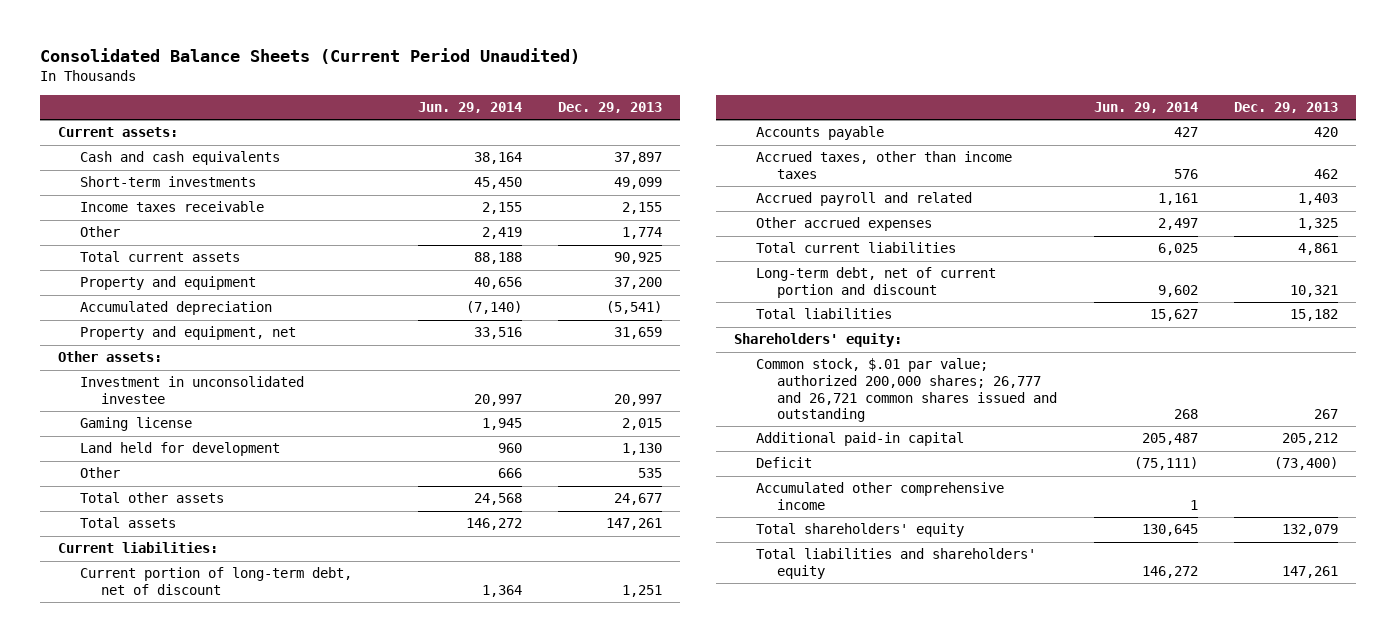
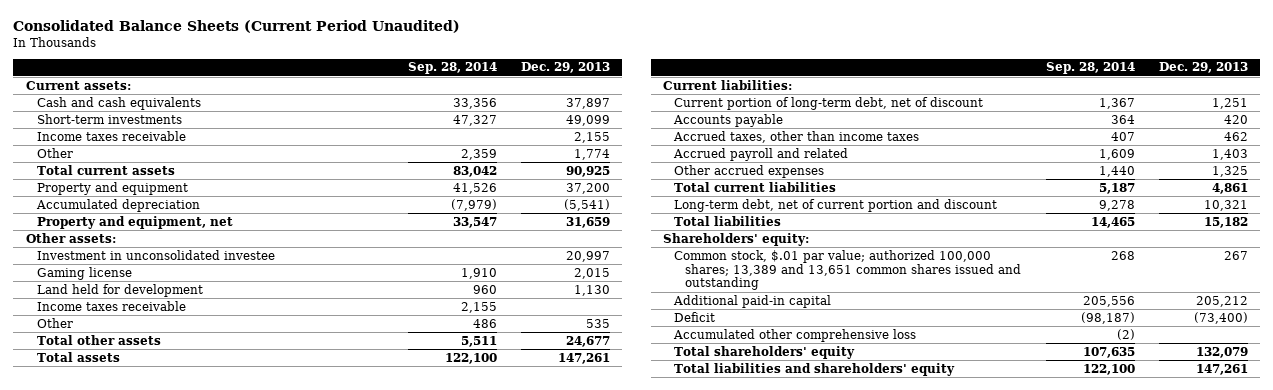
[417,102,522,114] Jun. 29, 2014 -> none
none -> [407,62,497,75] Sep. 28, 2014
none -> [36,300,186,311] Income taxes receivable
[755,358,1058,423] Common stock, $.01 par value; authorized 200,000 shares; 26,777 and 26,721 common shares issued and outstanding -> [674,249,1022,291] Common stock, $.01 par value; authorized 100,000 shares; 13,389 and 13,651 common shares issued and outstanding
[755,482,1004,511] Accumulated other comprehensive income -> [673,328,917,342] Accumulated other comprehensive loss

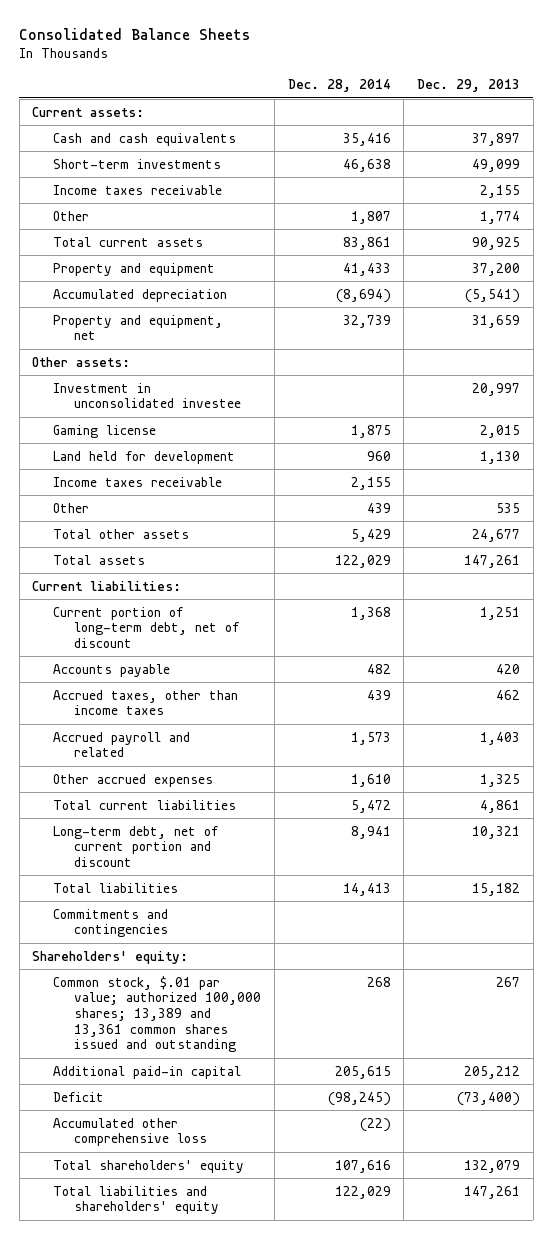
[13,20,461,34] Consolidated Balance Sheets (Current Period Unaudited) -> [19,28,251,41] Consolidated Balance Sheets
[407,62,497,75] Sep. 28, 2014 -> none
none -> [287,79,391,93] Dec. 28, 2014
none -> [53,908,169,938] Commitments and contingencies
[674,249,1022,291] Common stock, $.01 par value; authorized 100,000 shares; 13,389 and 13,651 common shares issued and outstanding -> [53,975,262,1053] Common stock, $.01 par value; authorized 100,000 shares; 13,389 and 13,361 common shares issued and outstanding

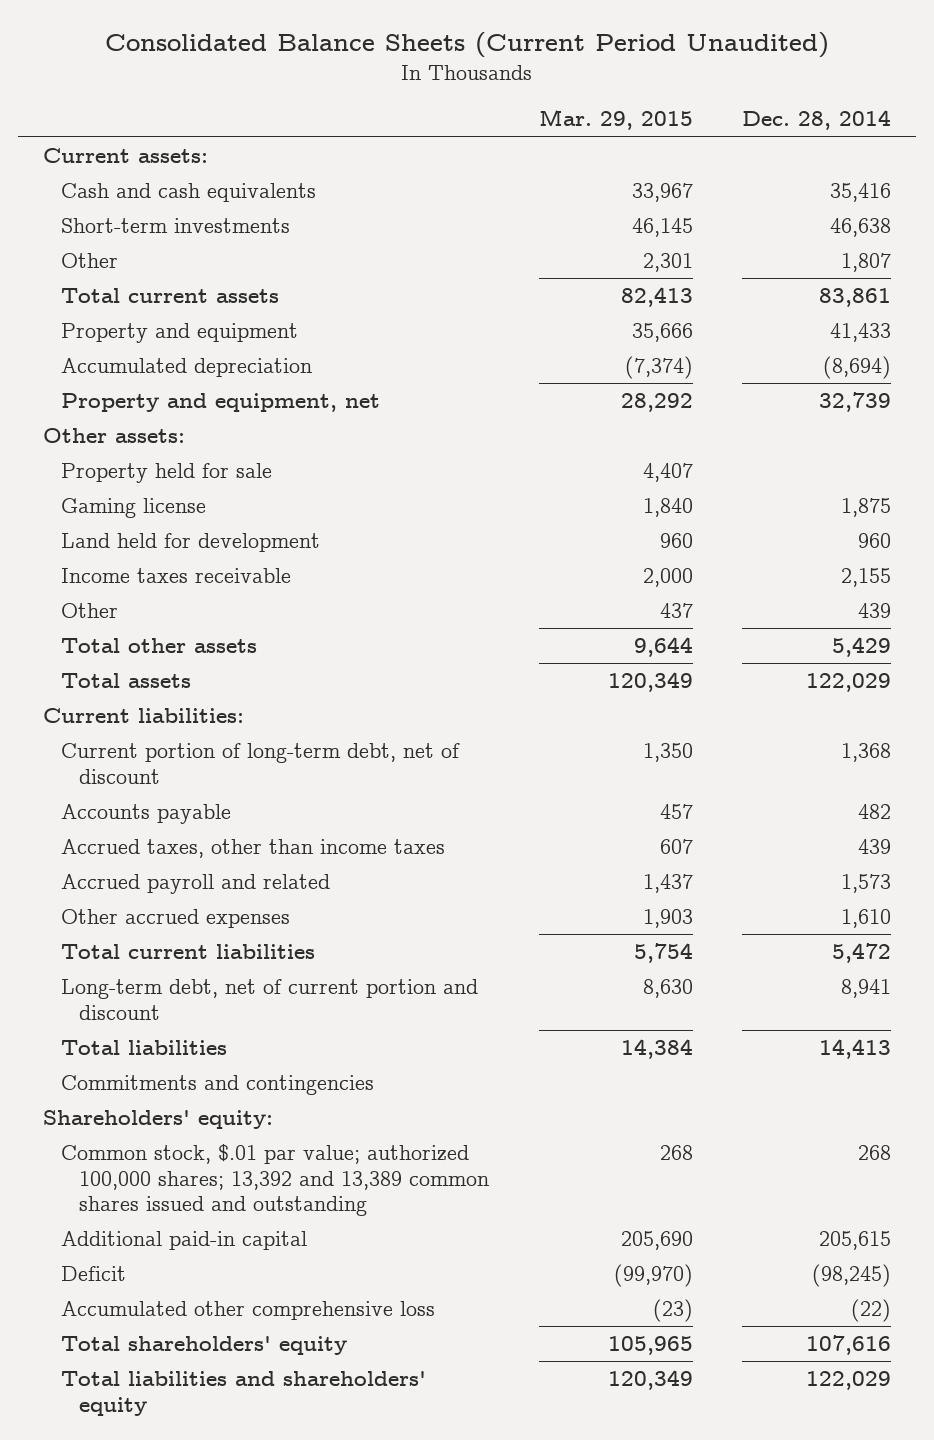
[19,28,251,41] Consolidated Balance Sheets -> [105,32,830,59] Consolidated Balance Sheets (Current Period Unaudited)
[417,79,521,93] Dec. 29, 2013 -> none
none -> [538,109,693,131] Mar. 29, 2015
[53,184,223,195] Income taxes receivable -> none
[53,382,242,409] Investment in unconsolidated investee -> none
none -> [61,462,273,483] Property held for sale
[53,975,262,1053] Common stock, $.01 par value; authorized 100,000 shares; 13,389 and 13,361 common shares issued and outstanding -> [61,1143,490,1217] Common stock, $.01 par value; authorized 100,000 shares; 13,392 and 13,389 common shares issued and outstanding

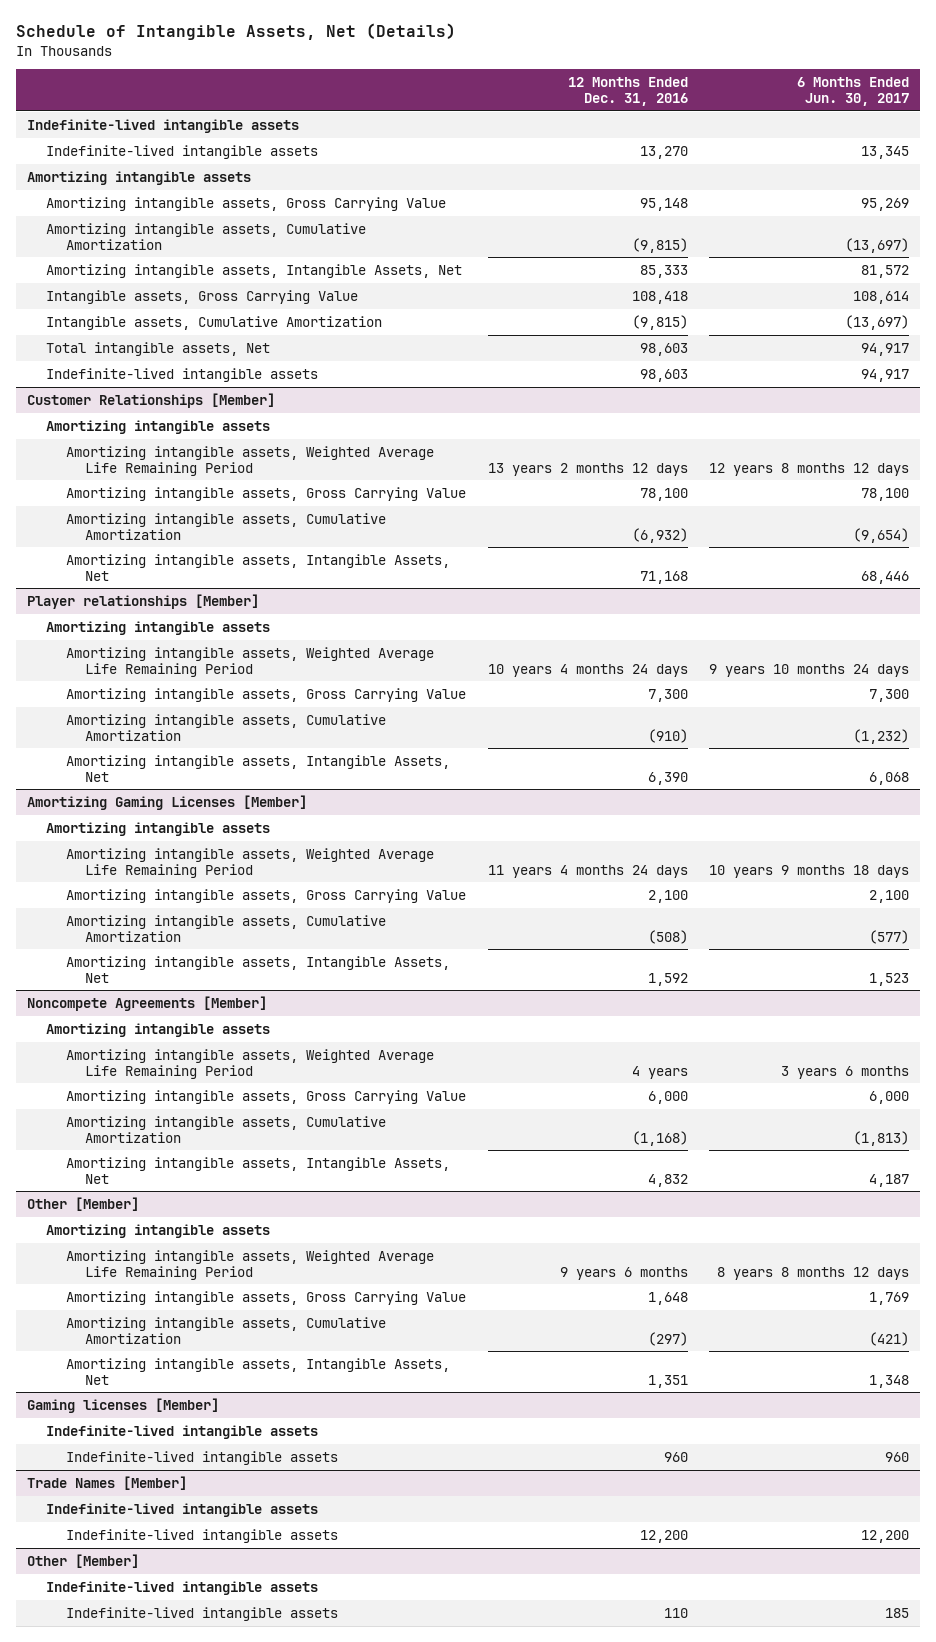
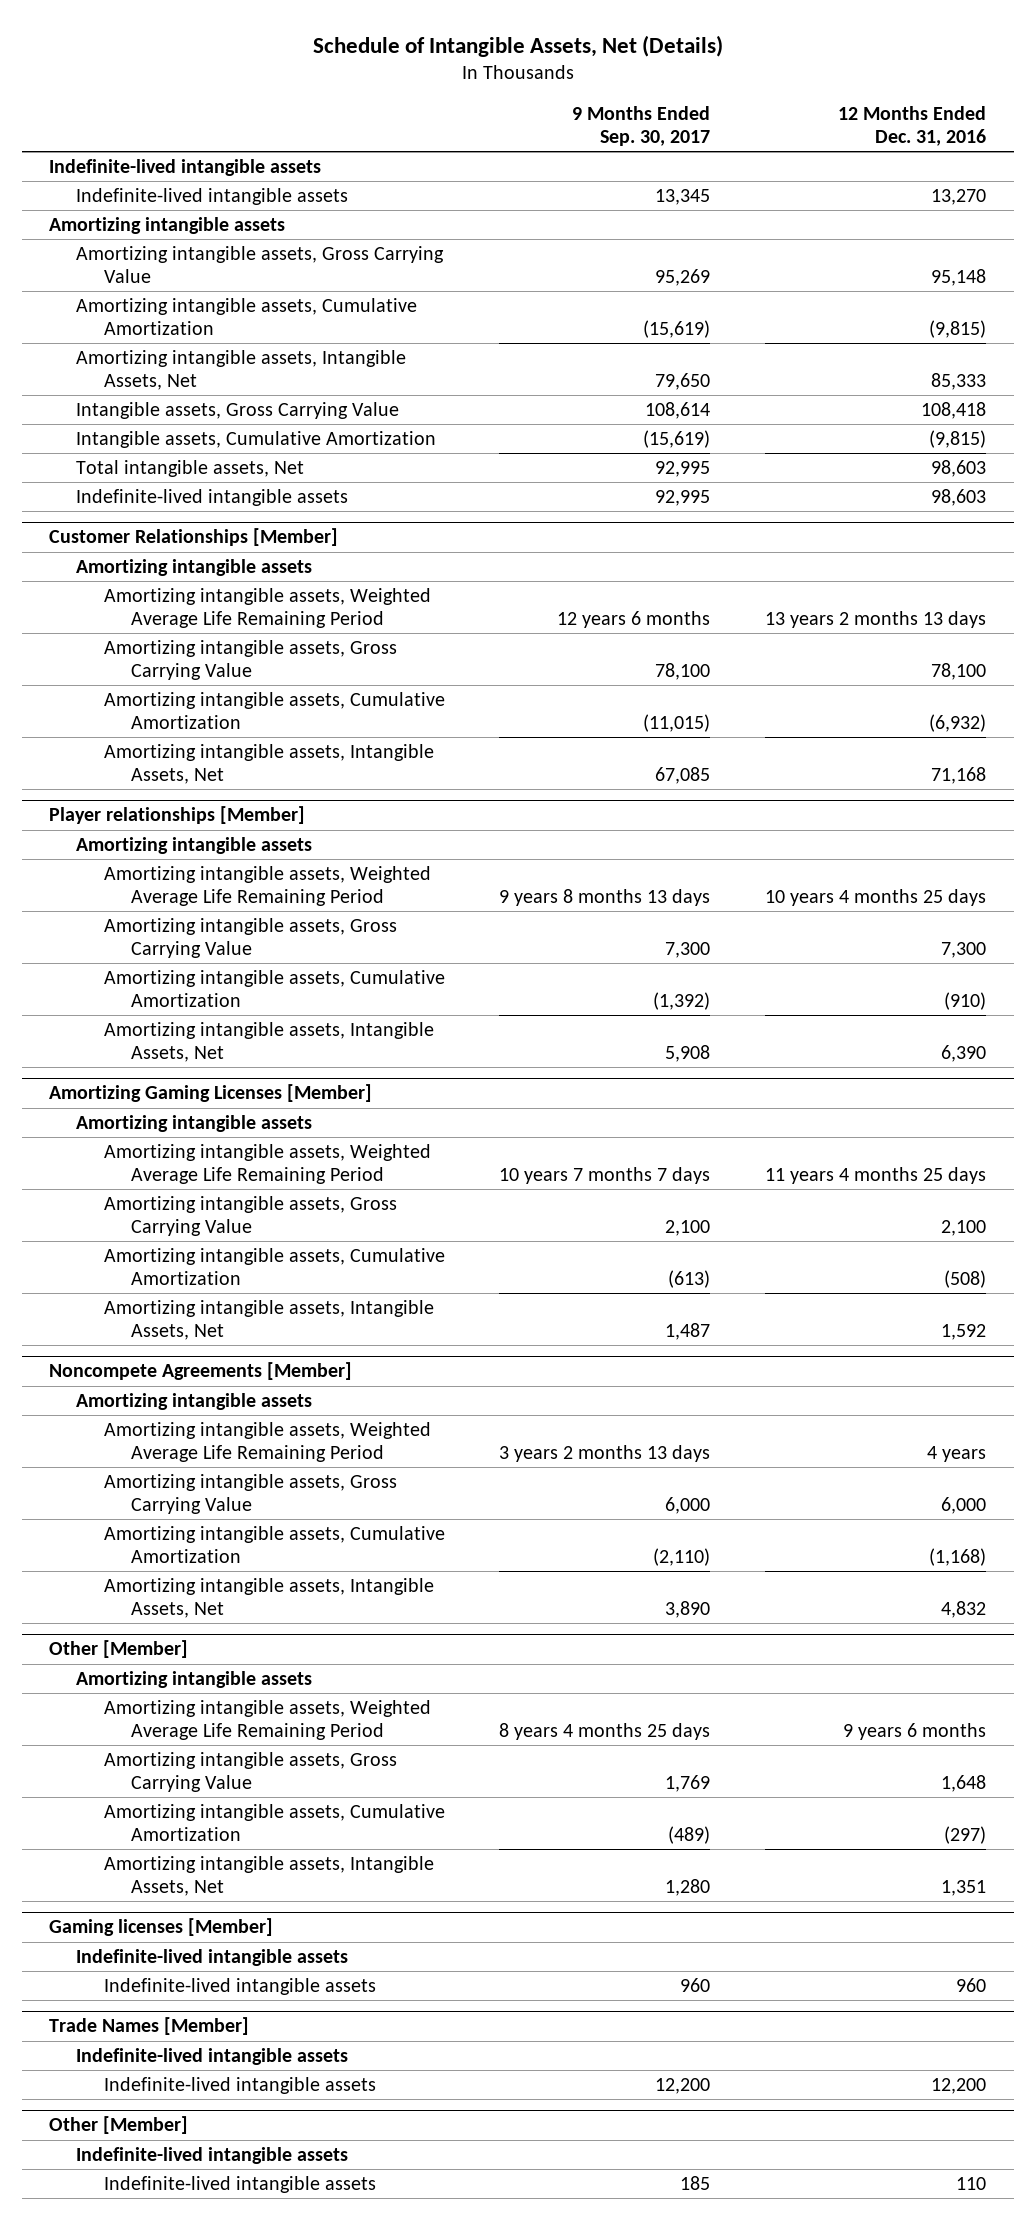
[797,76,910,106] 6 Months Ended Jun. 30, 2017 -> none
none -> [572,106,711,147] 9 Months Ended Sep. 30, 2017
[487,462,688,476] 13 years 2 months 12 days -> [765,610,987,628] 13 years 2 months 13 days
[487,663,688,677] 10 years 4 months 24 days -> [765,888,987,906] 10 years 4 months 25 days
[487,864,688,878] 11 years 4 months 24 days -> [765,1166,987,1184] 11 years 4 months 25 days

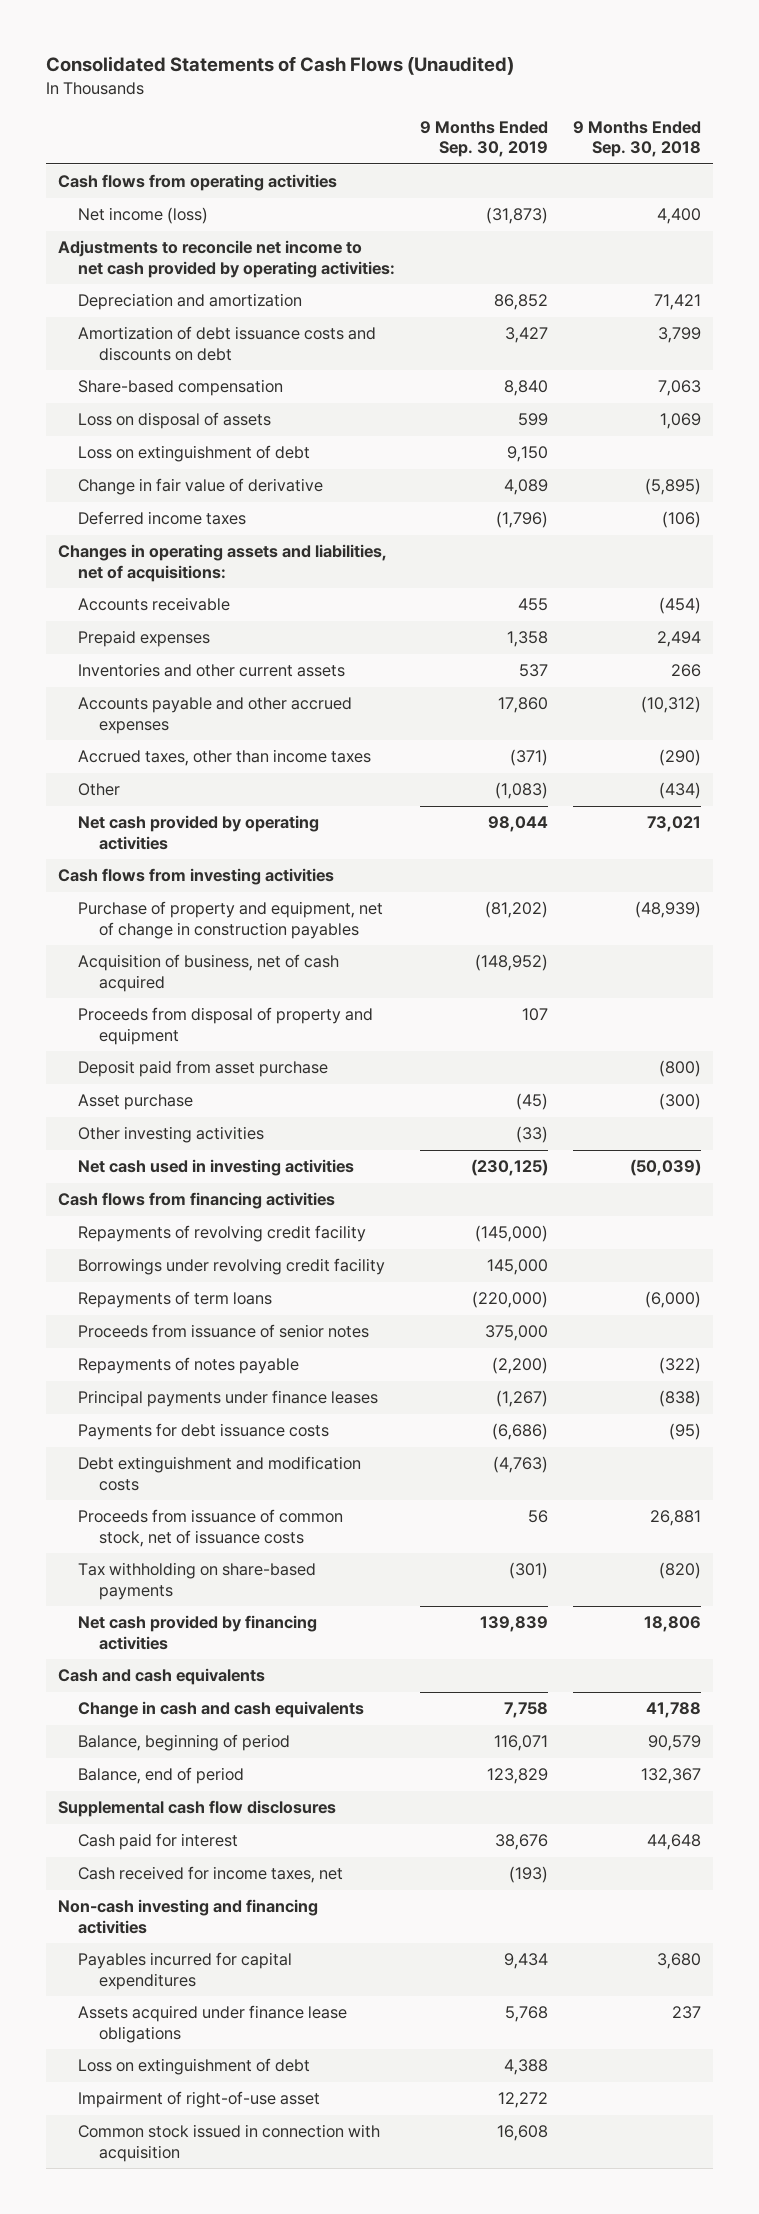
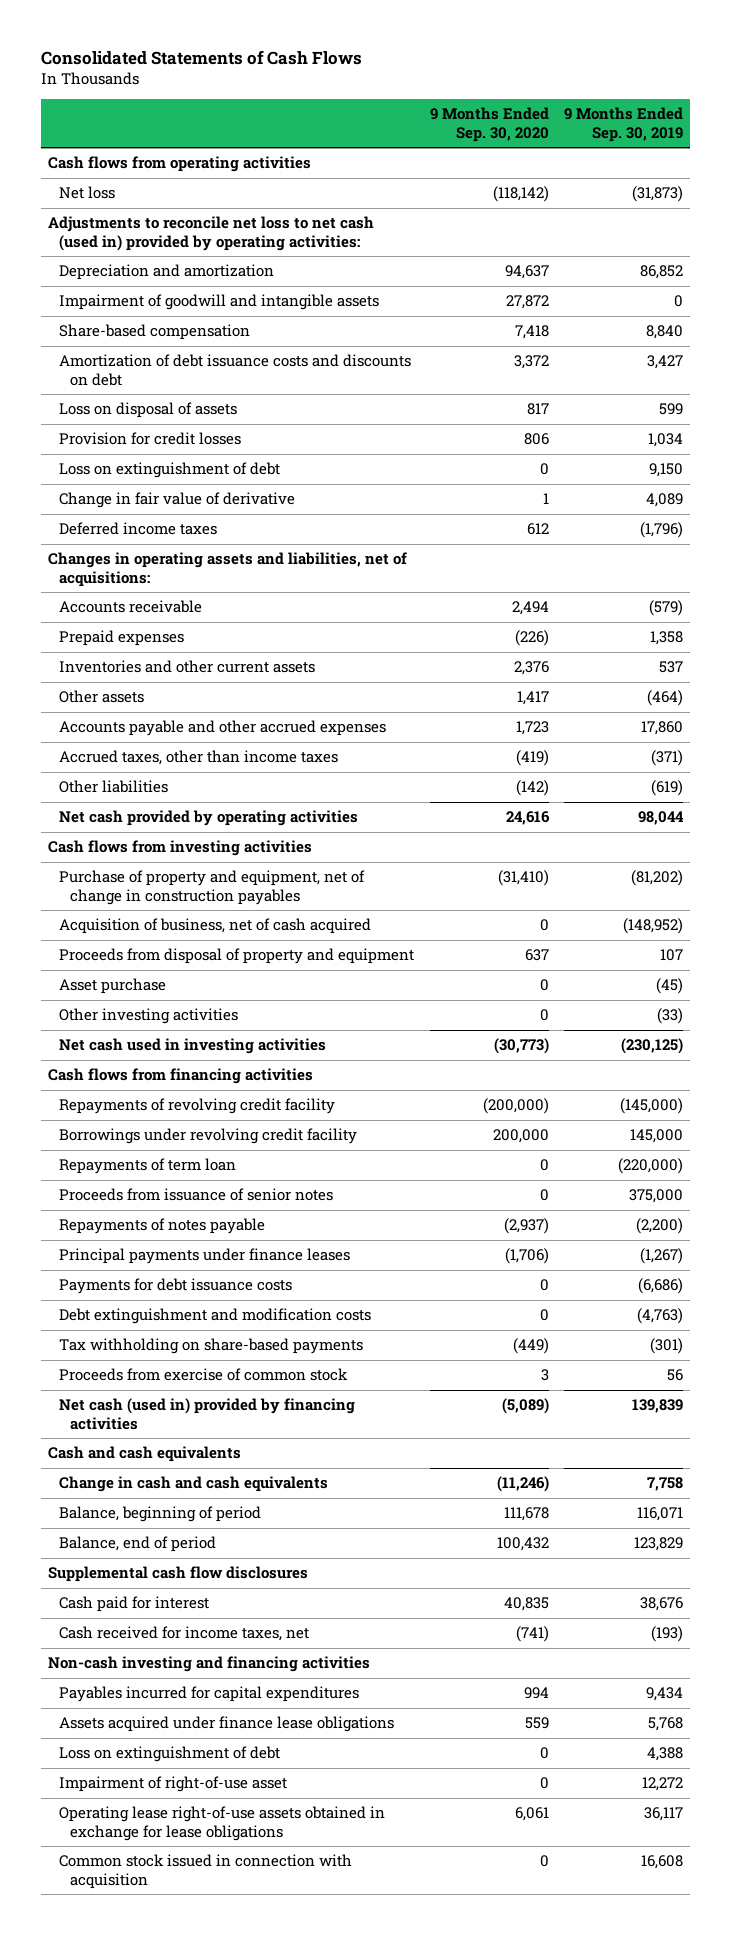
[45,56,514,76] Consolidated Statements of Cash Flows (Unaudited) -> [40,49,362,65] Consolidated Statements of Cash Flows
[572,120,701,158] 9 Months Ended Sep. 30, 2018 -> none
none -> [429,107,549,142] 9 Months Ended Sep. 30, 2020
[78,207,209,225] Net income (loss) -> [59,186,116,200] Net loss
[57,240,396,278] Adjustments to reconcile net income to net cash provided by operating activities: -> [48,216,375,251] Adjustments to reconcile net loss to net cash (used in) provided by operating activities:
none -> [59,294,380,311] Impairment of goodwill and intangible assets
[78,326,377,361] Amortization of debt issuance costs and discounts on debt -> [59,354,412,386] Amortization of debt issuance costs and discounts on debt
none -> [59,432,242,446] Provision for credit losses
[518,598,549,612] 455 -> [648,600,683,617] (579)
none -> [59,690,145,704] Other assets
[78,783,121,797] Other -> [59,780,169,794] Other liabilities
[495,782,549,800] (1,083) -> [650,780,683,797] (619)
[78,1060,329,1078] Deposit paid from asset purchase -> none
[78,1291,273,1309] Repayments of term loans -> [59,1158,237,1175] Repayments of term loan
[78,1509,344,1547] Proceeds from issuance of common stock, net of issuance costs -> none
none -> [59,1368,349,1382] Proceeds from exercise of common stock
[78,1615,318,1650] Net cash provided by financing activities -> [59,1398,356,1430] Net cash (used in) provided by financing activities
none -> [59,1806,386,1841] Operating lease right-of-use assets obtained in exchange for lease obligations

